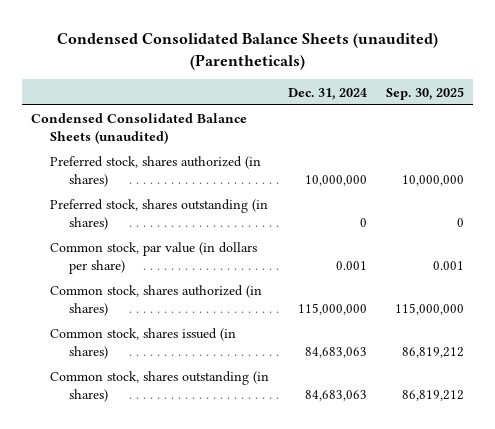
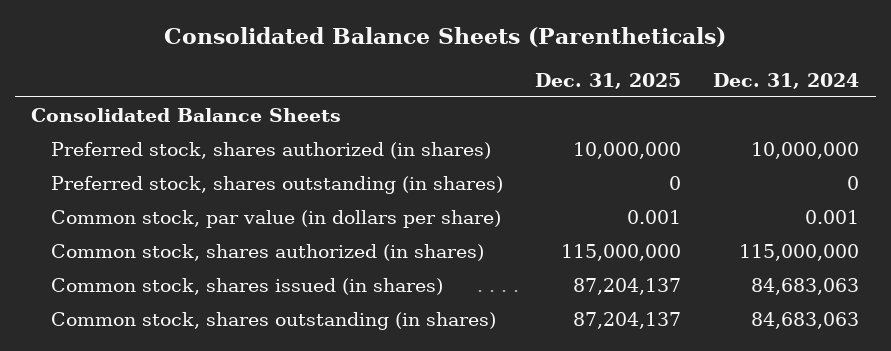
[56,32,438,70] Condensed Consolidated Balance Sheets (unaudited) (Parentheticals) -> [164,27,727,48] Consolidated Balance Sheets (Parentheticals)
[385,86,464,100] Sep. 30, 2025 -> none
none -> [535,72,682,89] Dec. 31, 2025
[31,113,248,145] Condensed Consolidated Balance Sheets (unaudited) -> [31,107,342,122] Consolidated Balance Sheets

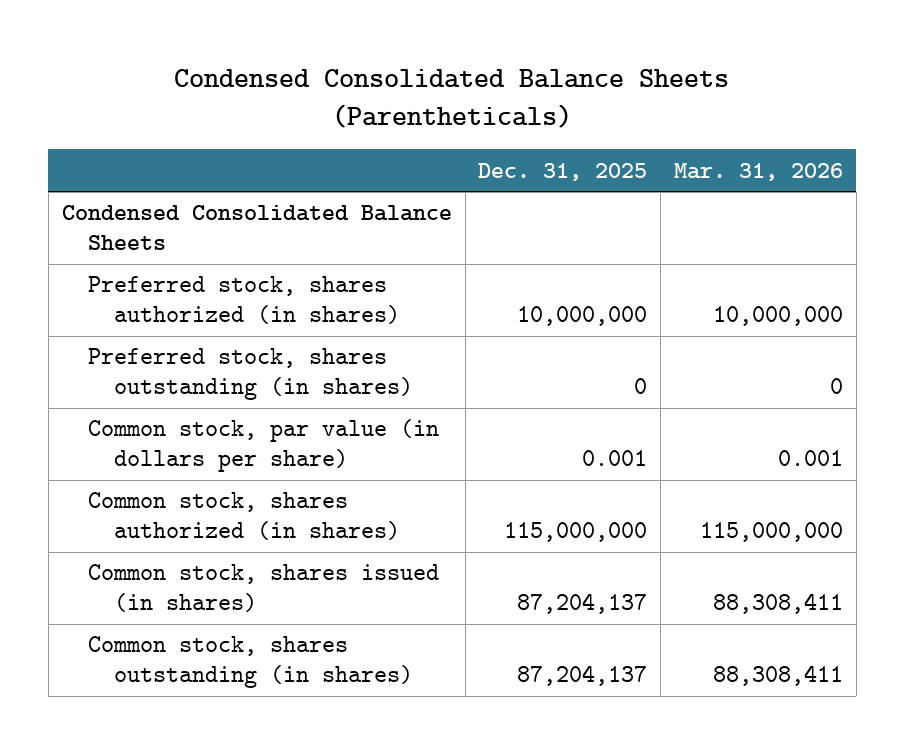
[164,27,727,48] Consolidated Balance Sheets (Parentheticals) -> [174,68,730,128] Condensed Consolidated Balance Sheets (Parentheticals)
[713,72,860,89] Dec. 31, 2024 -> none
none -> [673,162,843,181] Mar. 31, 2026
[31,107,342,122] Consolidated Balance Sheets -> [61,205,452,251] Condensed Consolidated Balance Sheets

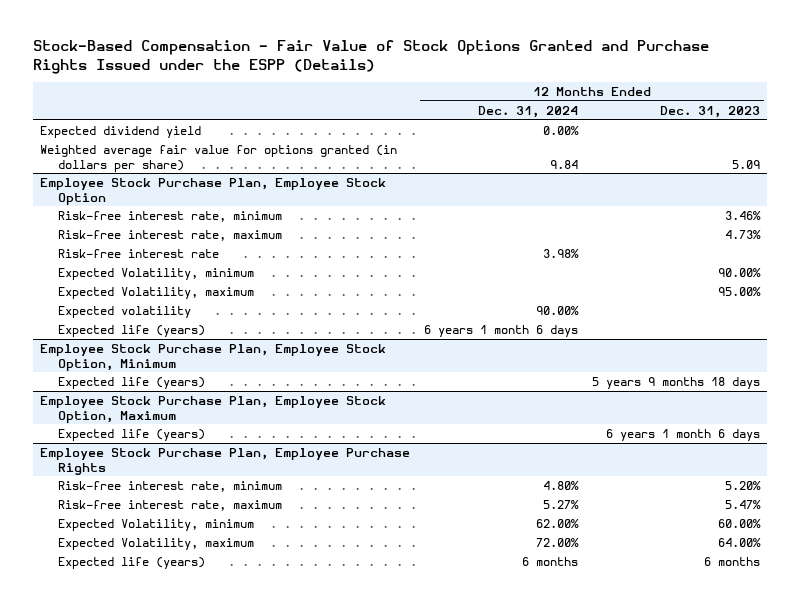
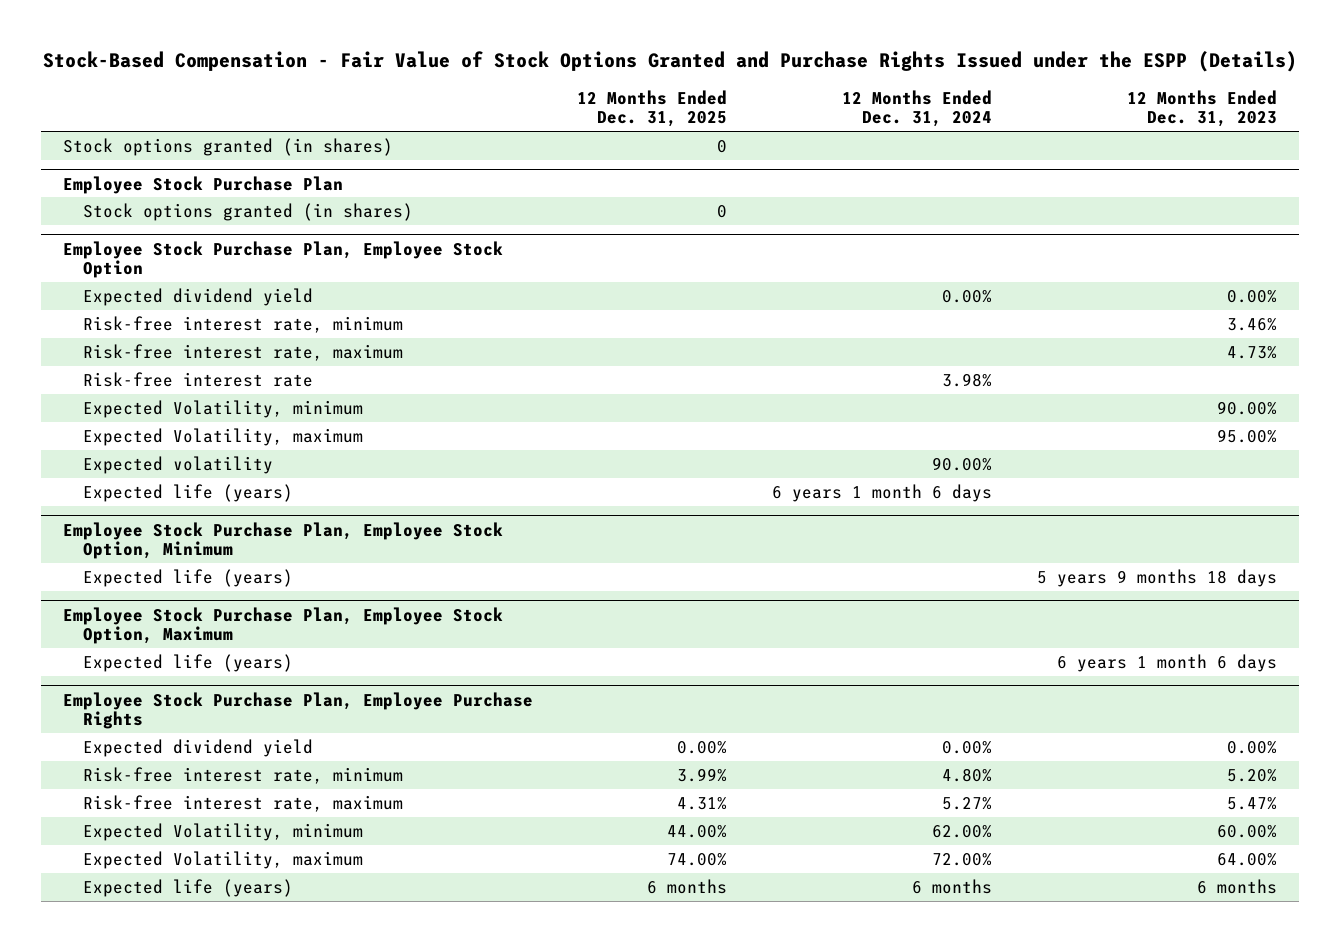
none -> [577,89,728,128] 12 Months Ended Dec. 31, 2025
[39,125,201,138] Expected dividend yield -> none
[39,144,397,172] Weighted average fair value for options granted (in dollars per share) -> none
none -> [62,137,393,156] Stock options granted (in shares)
none -> [62,175,343,194] Employee Stock Purchase Plan
none -> [82,202,413,221] Stock options granted (in shares)
none -> [82,287,313,306] Expected dividend yield
none -> [82,738,313,757] Expected dividend yield

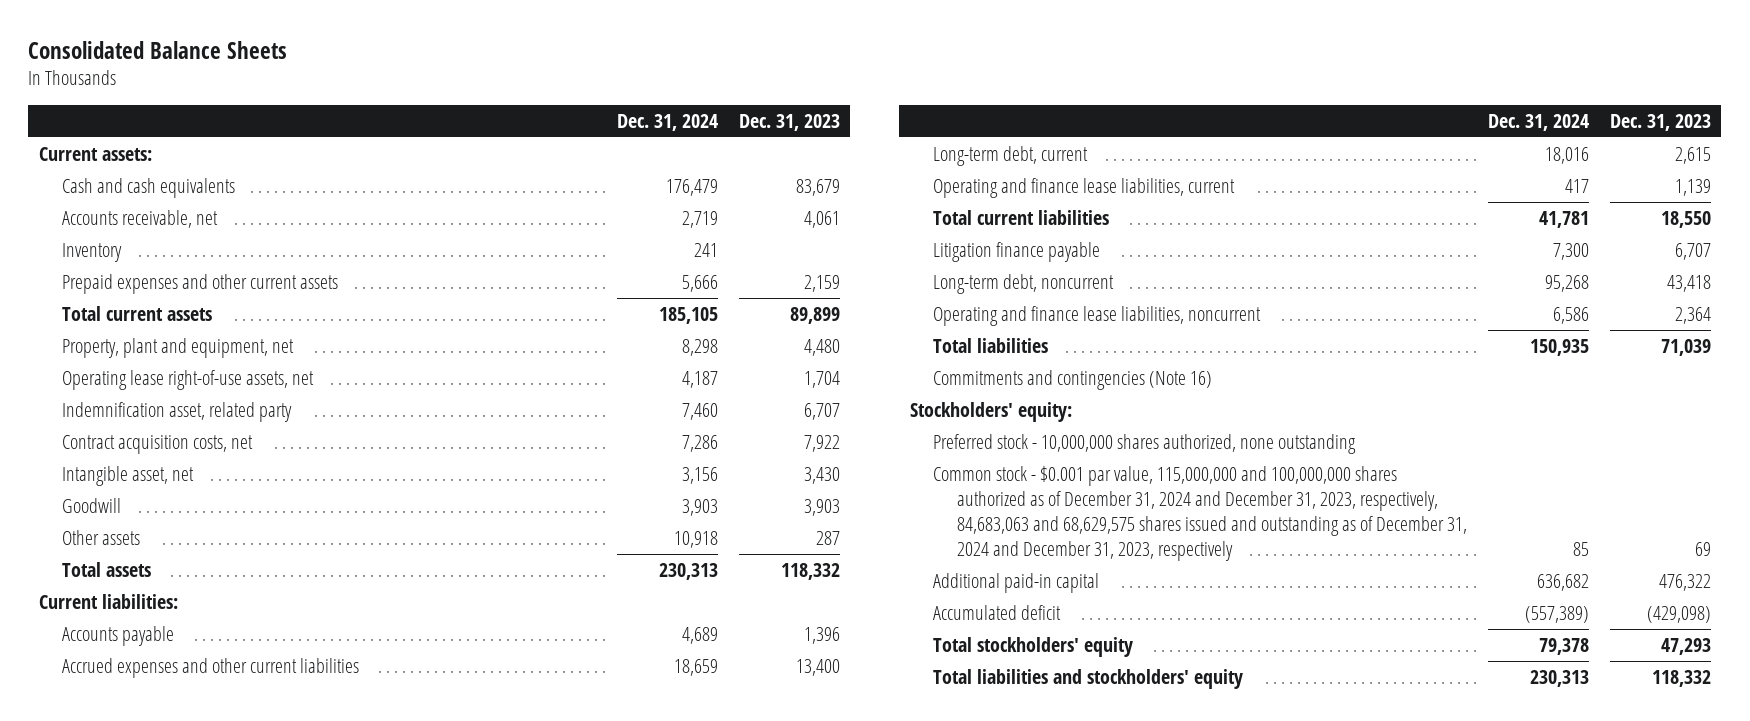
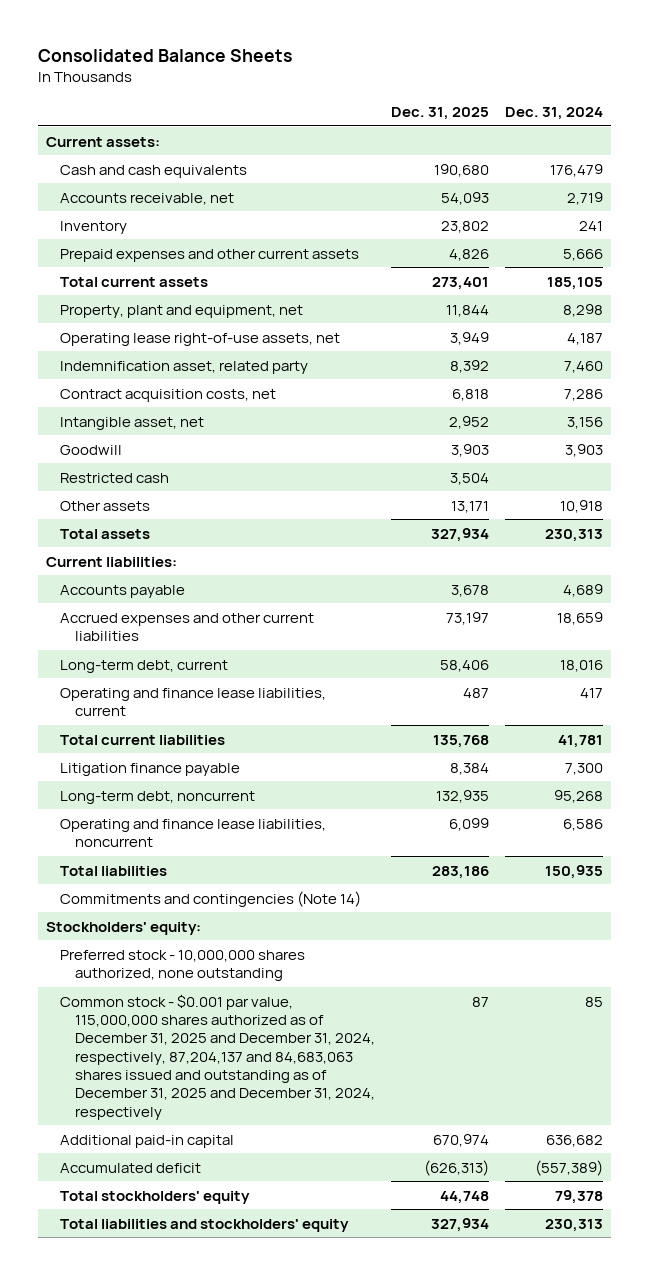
[738,113,840,131] Dec. 31, 2023 -> none
none -> [390,106,489,120] Dec. 31, 2025
none -> [60,472,170,483] Restricted cash
[933,369,1213,390] Commitments and contingencies (Note 16) -> [60,890,362,907] Commitments and contingencies (Note 14)
[933,465,1467,561] Common stock - $0.001 par value, 115,000,000 and 100,000,000 shares authorized as of December 31, 2024 and December 31, 2023, respectively, 84,683,063 and 68,629,575 shares issued and outstanding as of December 31, 2024 and December 31, 2023, respectively -> [60,993,375,1120] Common stock - $0.001 par value, 115,000,000 shares authorized as of December 31, 2025 and December 31, 2024, respectively, 87,204,137 and 84,683,063 shares issued and outstanding as of December 31, 2025 and December 31, 2024, respectively

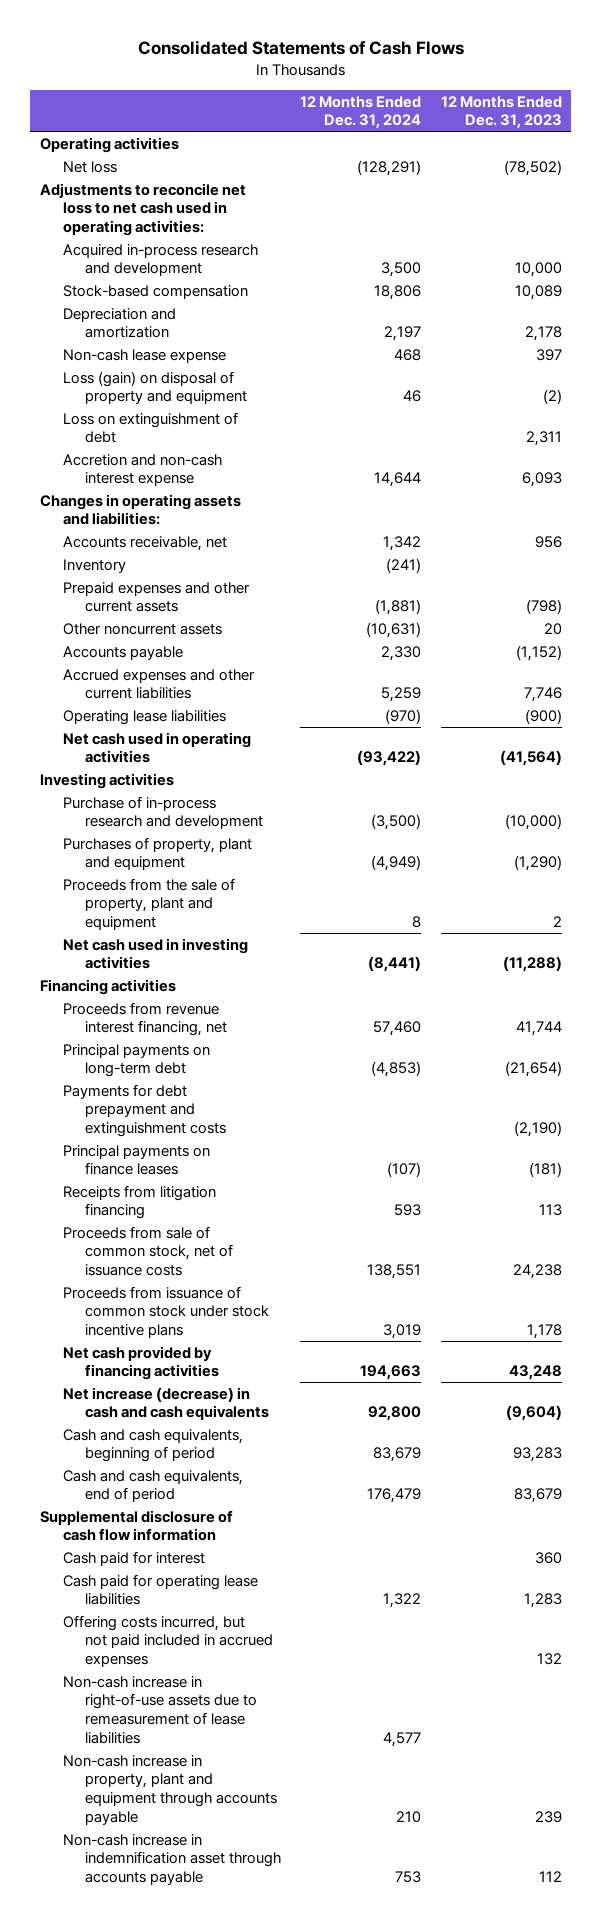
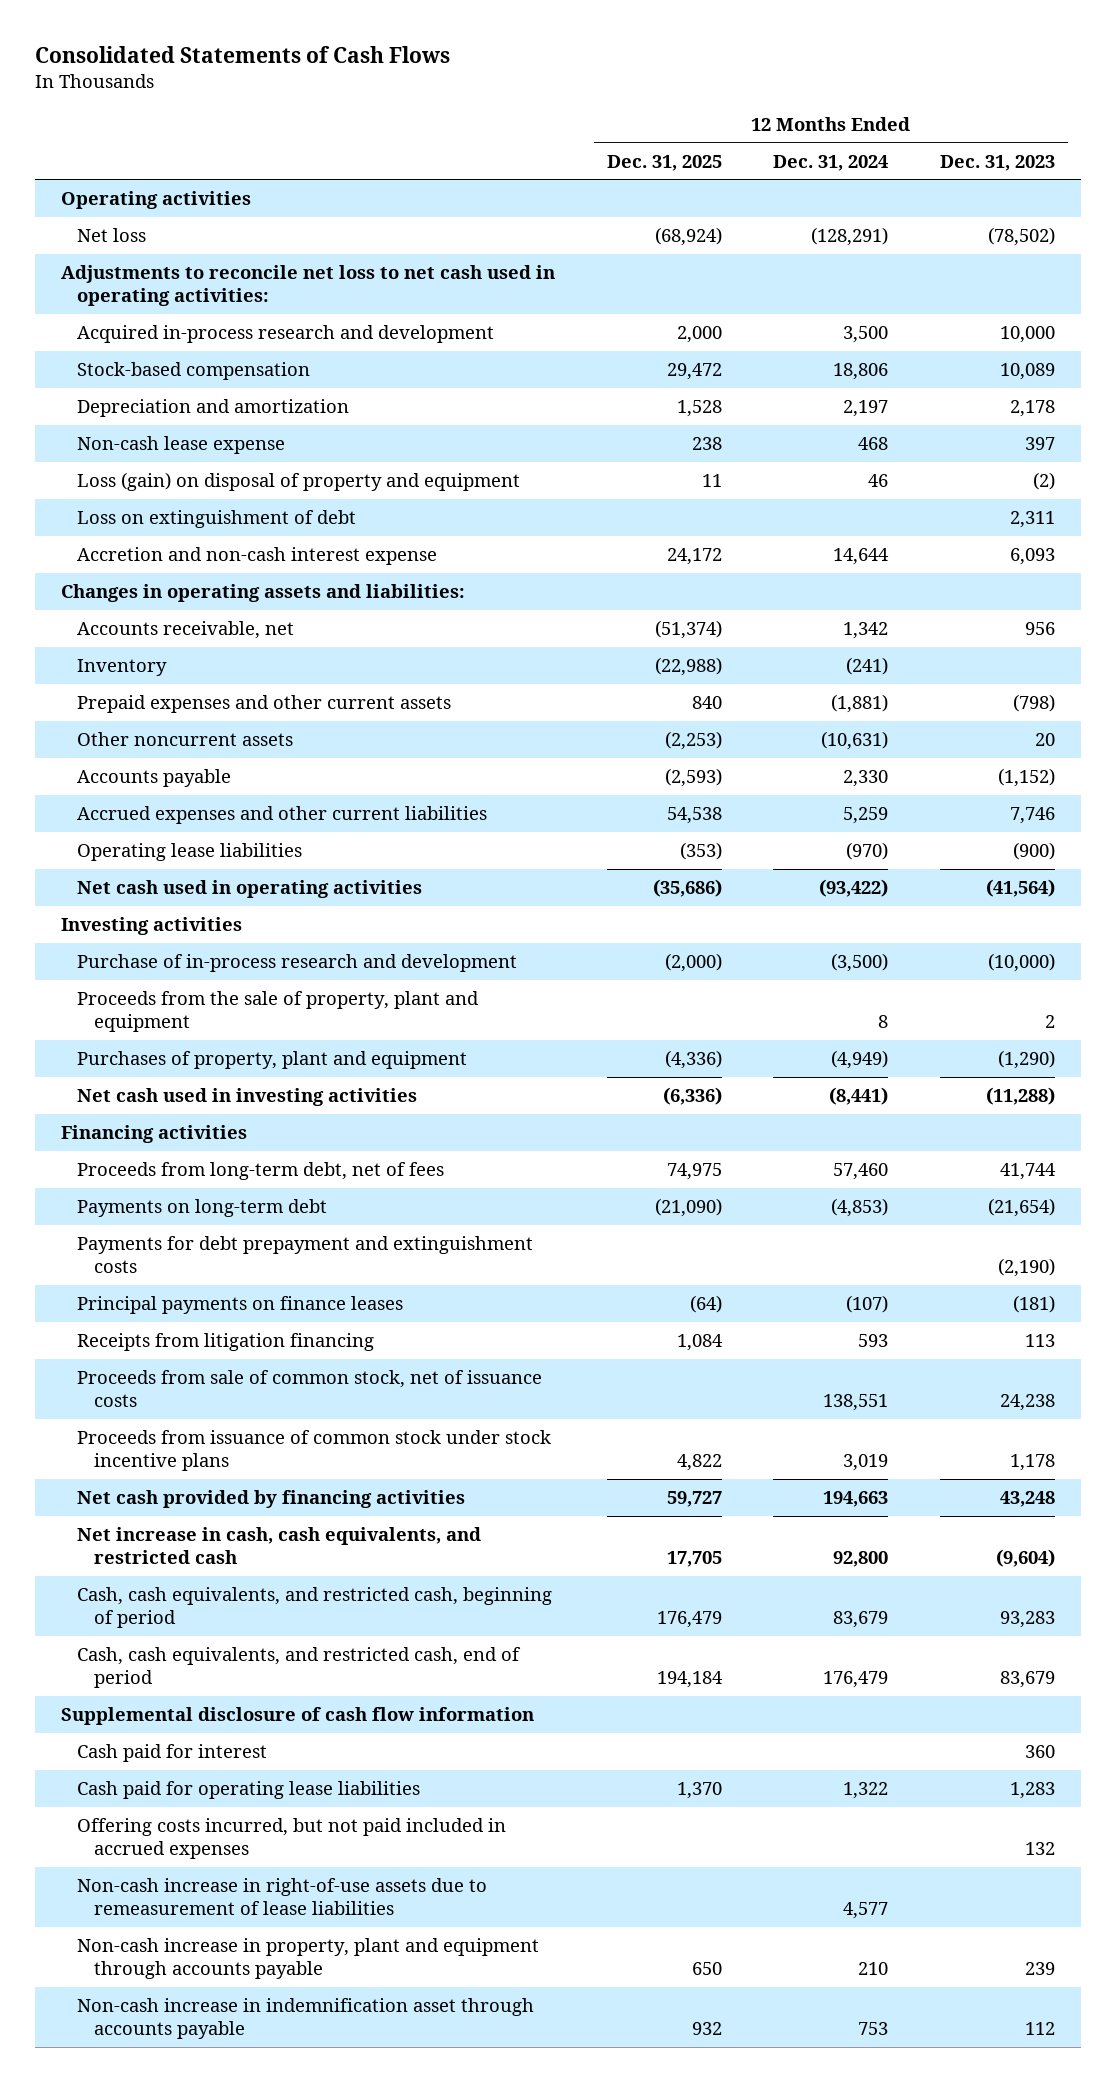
none -> [606,154,722,171] Dec. 31, 2025
[62,836,252,871] Purchases of property, plant and equipment -> [77,1050,468,1069] Purchases of property, plant and equipment
[62,1001,228,1037] Proceeds from revenue interest financing, net -> [77,1161,445,1180] Proceeds from long-term debt, net of fees
[62,1043,210,1078] Principal payments on long-term debt -> [77,1198,328,1217] Payments on long-term debt
[62,1386,270,1421] Net increase (decrease) in cash and cash equivalents -> [77,1526,482,1565] Net increase in cash, cash equivalents, and restricted cash
[62,1428,243,1463] Cash and cash equivalents, beginning of period -> [77,1586,553,1629] Cash, cash equivalents, and restricted cash, beginning of period
[62,1469,243,1503] Cash and cash equivalents, end of period -> [77,1646,522,1689] Cash, cash equivalents, and restricted cash, end of period

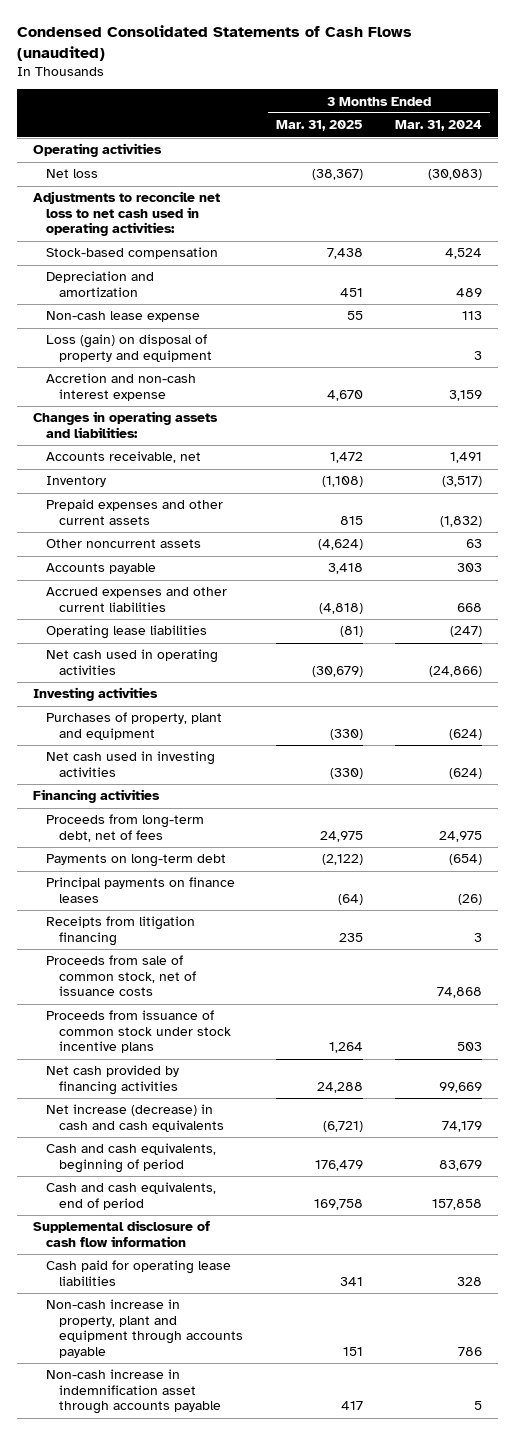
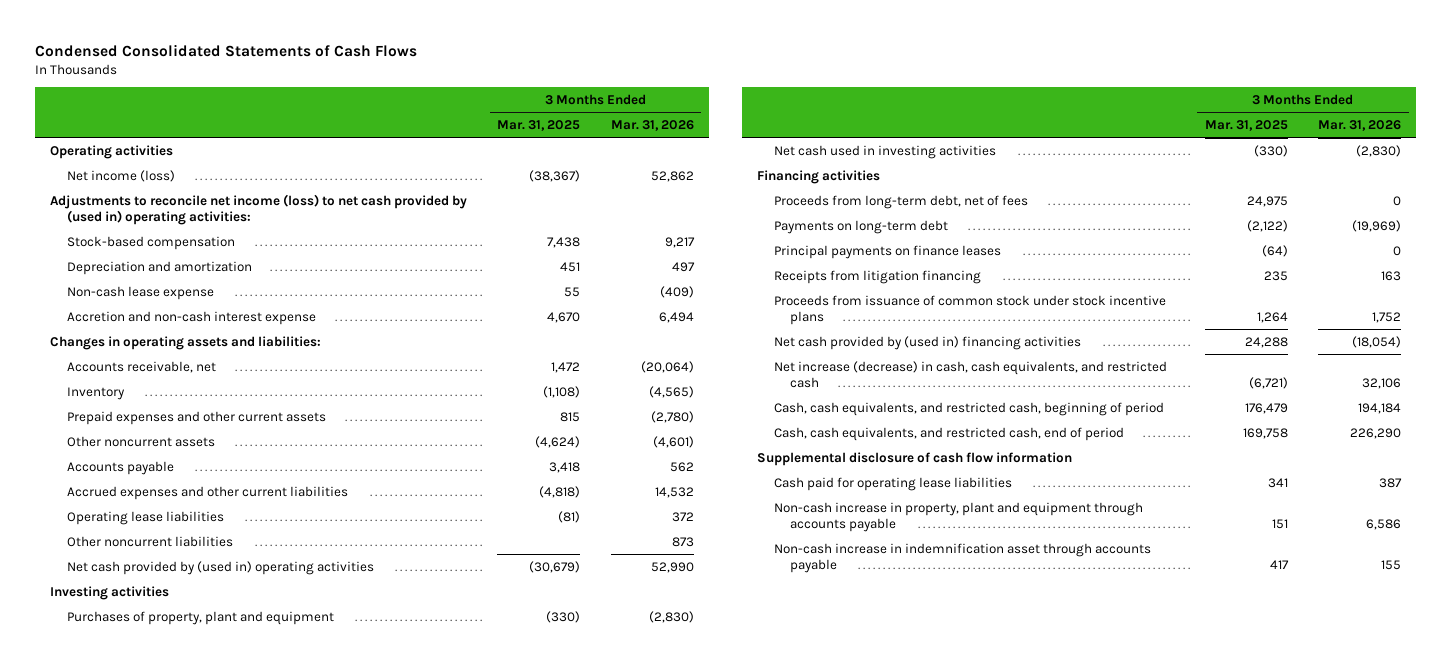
[16,25,412,61] Condensed Consolidated Statements of Cash Flows (unaudited) -> [34,43,417,57] Condensed Consolidated Statements of Cash Flows
[395,120,483,132] Mar. 31, 2024 -> none
none -> [610,120,694,132] Mar. 31, 2026
[46,169,99,179] Net loss -> [66,169,175,182] Net income (loss)
[32,191,220,237] Adjustments to reconcile net loss to net cash used in operating activities: -> [50,193,468,225] Adjustments to reconcile net income (loss) to net cash provided by (used in) operating activities:
[46,334,213,362] Loss (gain) on disposal of property and equipment -> none
none -> [66,535,233,547] Other noncurrent liabilities
[46,649,219,675] Net cash used in operating activities -> [66,560,374,575] Net cash provided by (used in) operating activities
[46,955,197,997] Proceeds from sale of common stock, net of issuance costs -> none
[46,1065,180,1095] Net cash provided by financing activities -> [773,335,1081,350] Net cash provided by (used in) financing activities
[46,1104,225,1132] Net increase (decrease) in cash and cash equivalents -> [773,360,1167,388] Net increase (decrease) in cash, cash equivalents, and restricted cash
[46,1143,217,1173] Cash and cash equivalents, beginning of period -> [773,401,1164,416] Cash, cash equivalents, and restricted cash, beginning of period
[46,1182,217,1210] Cash and cash equivalents, end of period -> [773,426,1124,441] Cash, cash equivalents, and restricted cash, end of period

